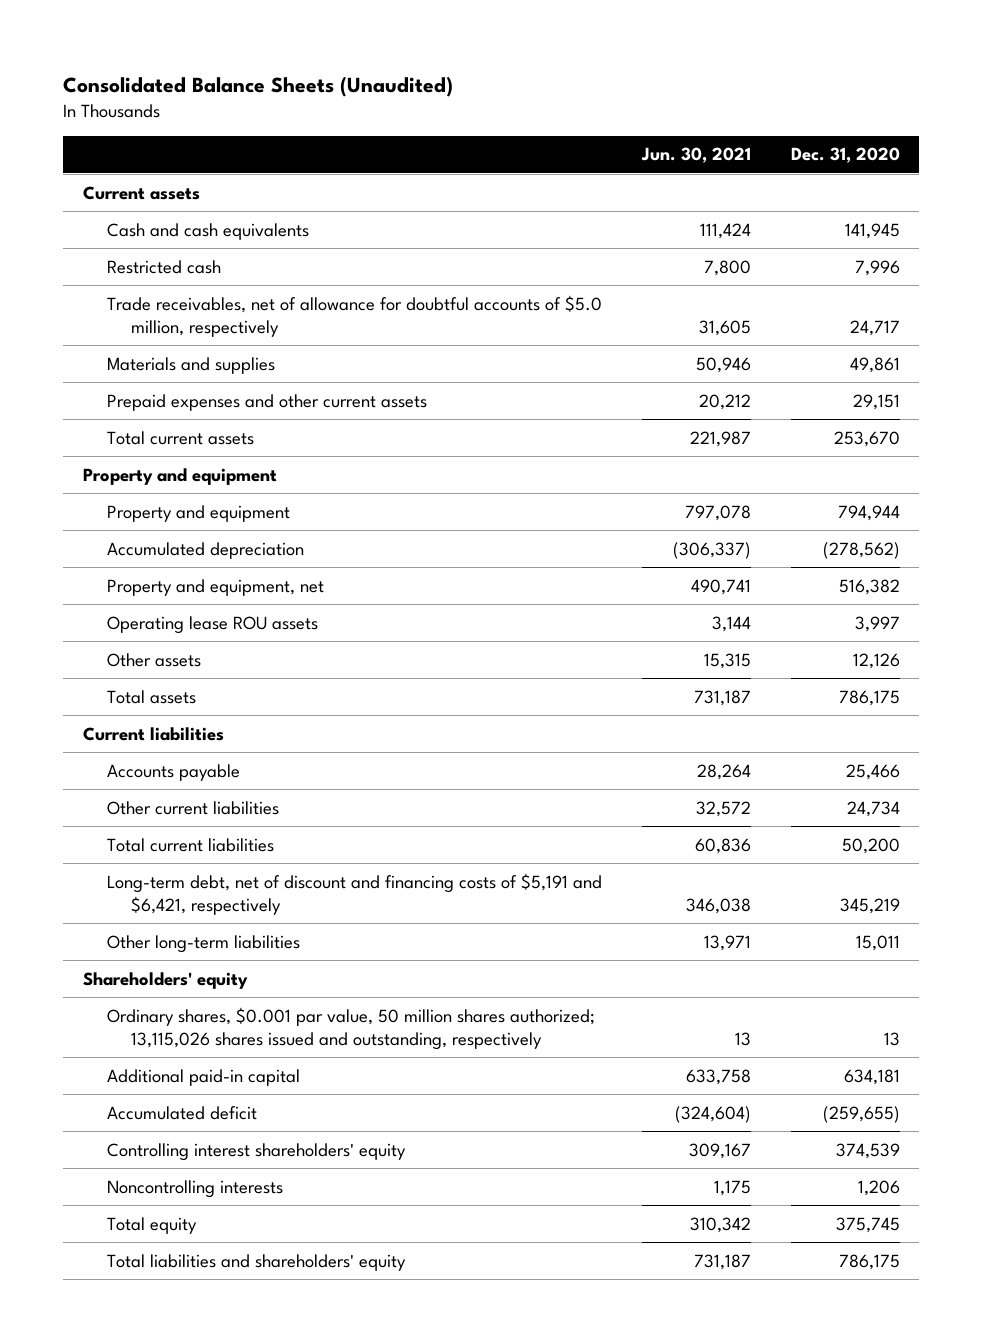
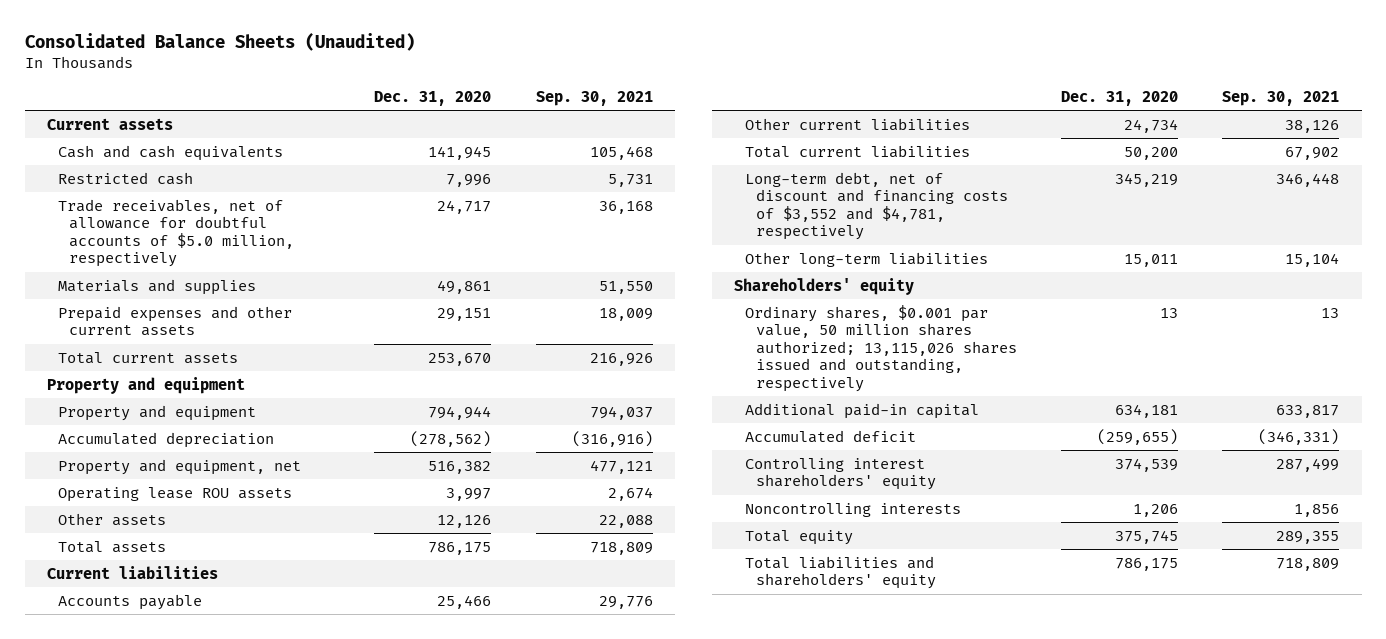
[640,147,751,164] Jun. 30, 2021 -> none
none -> [535,90,653,106] Sep. 30, 2021
[107,872,603,915] Long-term debt, net of discount and financing costs of $5,191 and $6,421, respectively -> [745,171,1009,241] Long-term debt, net of discount and financing costs of $3,552 and $4,781, respectively

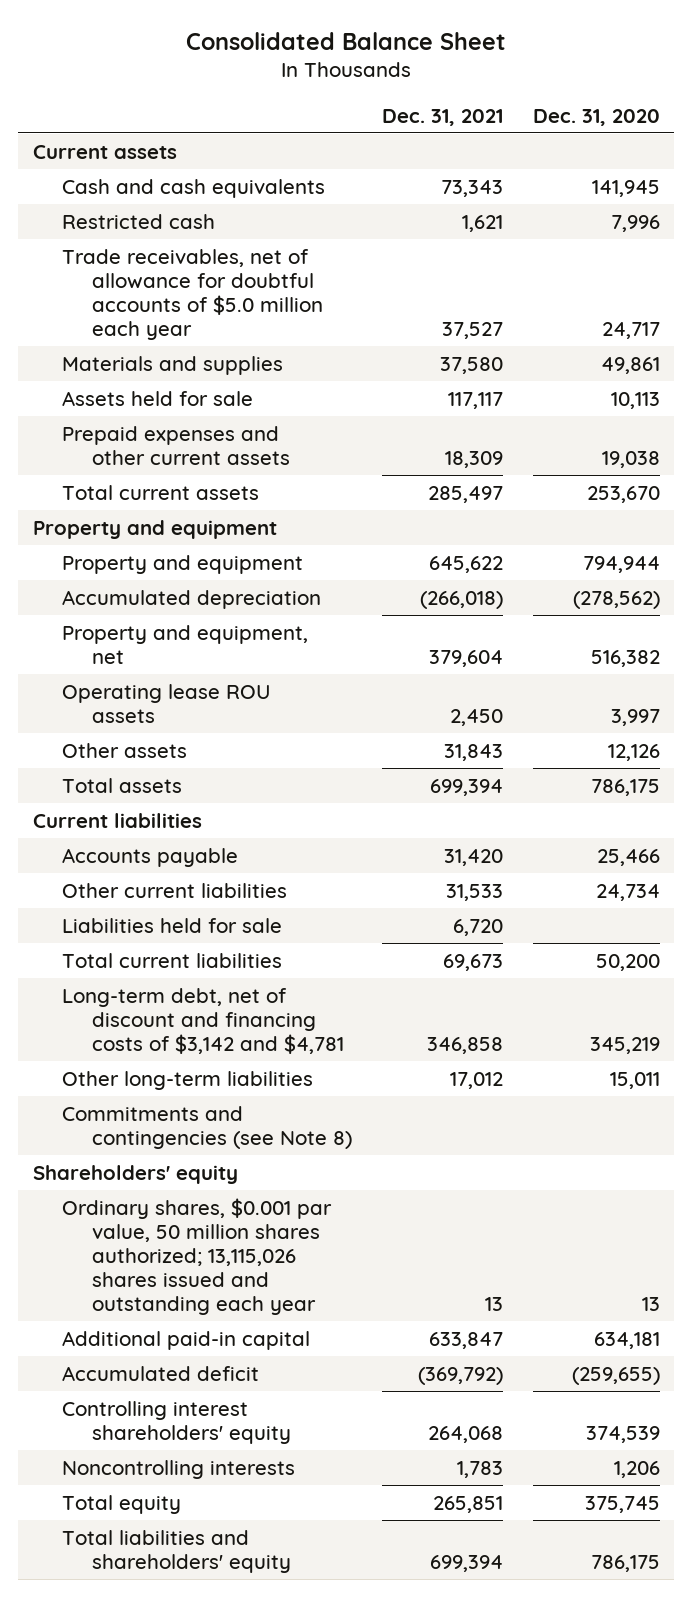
[24,33,415,52] Consolidated Balance Sheets (Unaudited) -> [186,31,507,50] Consolidated Balance Sheet
[535,90,653,106] Sep. 30, 2021 -> none
none -> [381,108,503,126] Dec. 31, 2021
[58,198,295,268] Trade receivables, net of allowance for doubtful accounts of $5.0 million, respectively -> [62,248,323,340] Trade receivables, net of allowance for doubtful accounts of $5.0 million each year
none -> [62,390,254,406] Assets held for sale
[437,307,492,321] 29,151 -> [601,450,660,468] 19,038
none -> [62,917,283,933] Liabilities held for sale
[745,171,1009,241] Long-term debt, net of discount and financing costs of $3,552 and $4,781, respectively -> [62,987,344,1054] Long-term debt, net of discount and financing costs of $3,142 and $4,781
none -> [62,1105,352,1149] Commitments and contingencies (see Note 8)
[745,304,1018,392] Ordinary shares, $0.001 par value, 50 million shares authorized; 13,115,026 shares issued and outstanding, respectively -> [62,1197,333,1316] Ordinary shares, $0.001 par value, 50 million shares authorized; 13,115,026 shares issued and outstanding each year

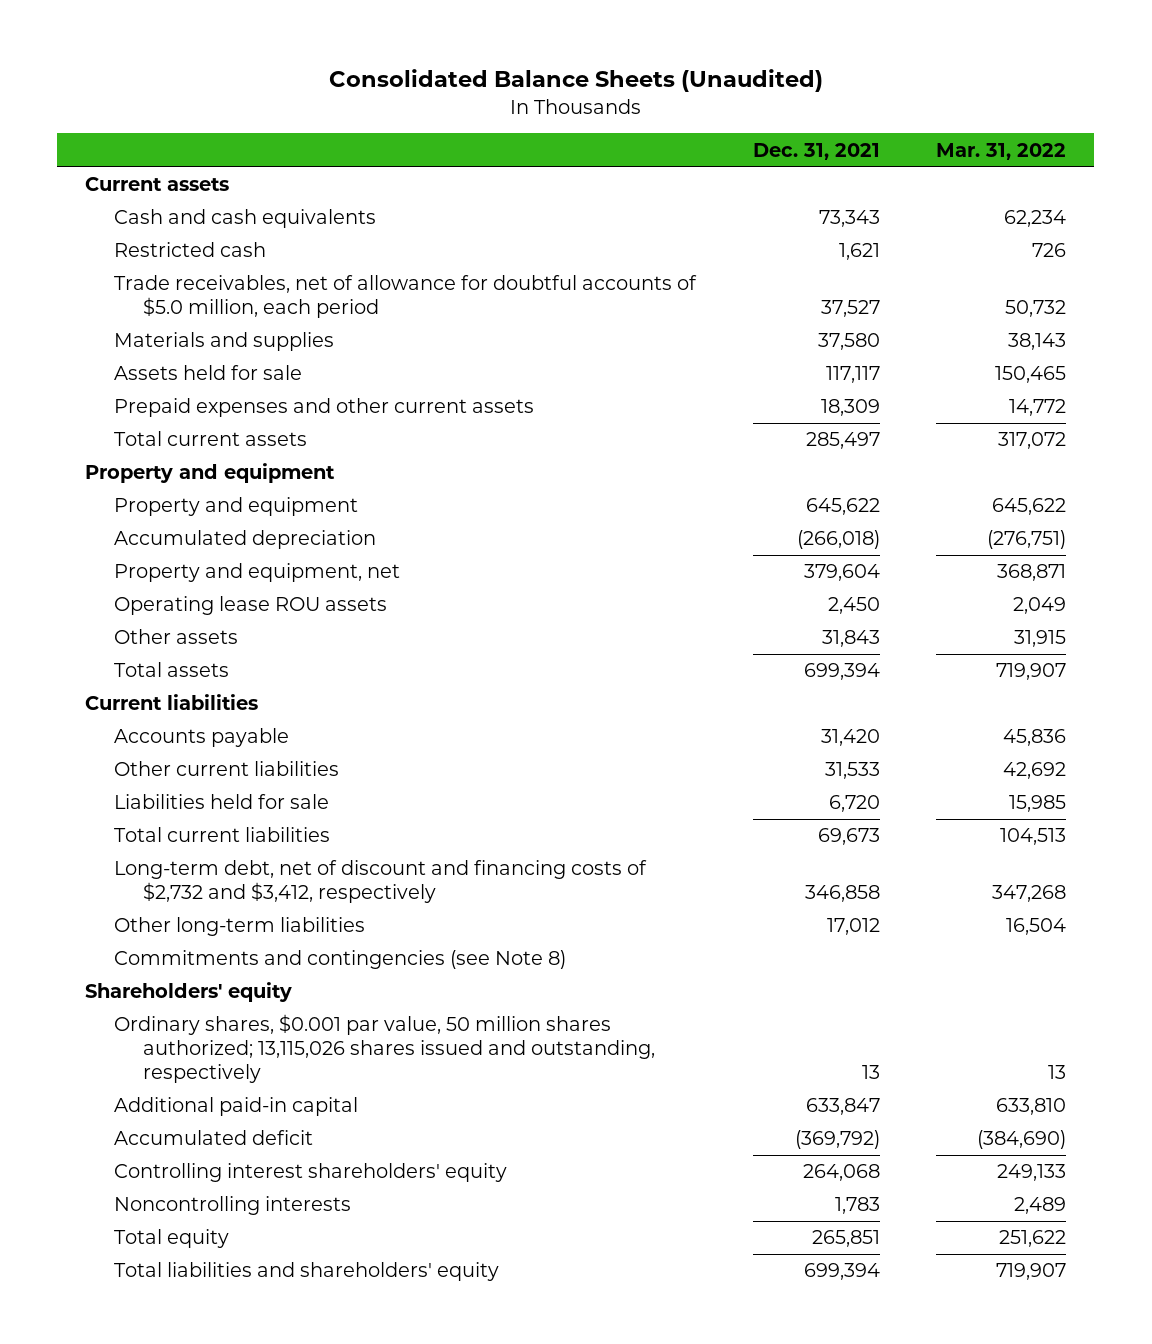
[186,31,507,50] Consolidated Balance Sheet -> [328,69,823,93] Consolidated Balance Sheets (Unaudited)
[532,108,660,126] Dec. 31, 2020 -> none
none -> [936,142,1067,160] Mar. 31, 2022
[62,248,323,340] Trade receivables, net of allowance for doubtful accounts of $5.0 million each year -> [114,275,698,319] Trade receivables, net of allowance for doubtful accounts of $5.0 million, each period
[62,987,344,1054] Long-term debt, net of discount and financing costs of $3,142 and $4,781 -> [114,860,648,904] Long-term debt, net of discount and financing costs of $2,732 and $3,412, respectively
[62,1197,333,1316] Ordinary shares, $0.001 par value, 50 million shares authorized; 13,115,026 shares issued and outstanding each year -> [114,1014,656,1084] Ordinary shares, $0.001 par value, 50 million shares authorized; 13,115,026 shares issued and outstanding, respectively

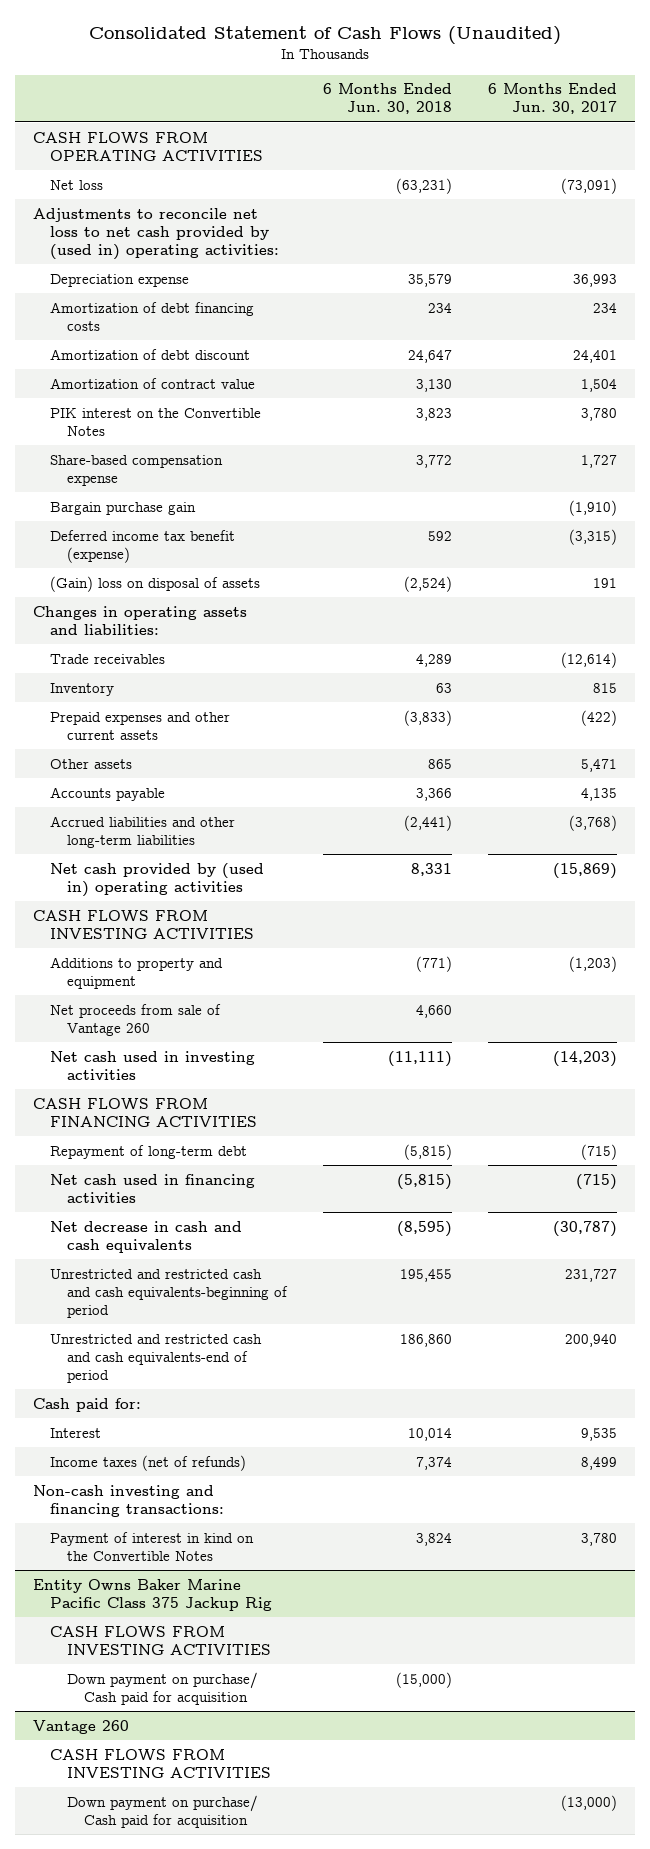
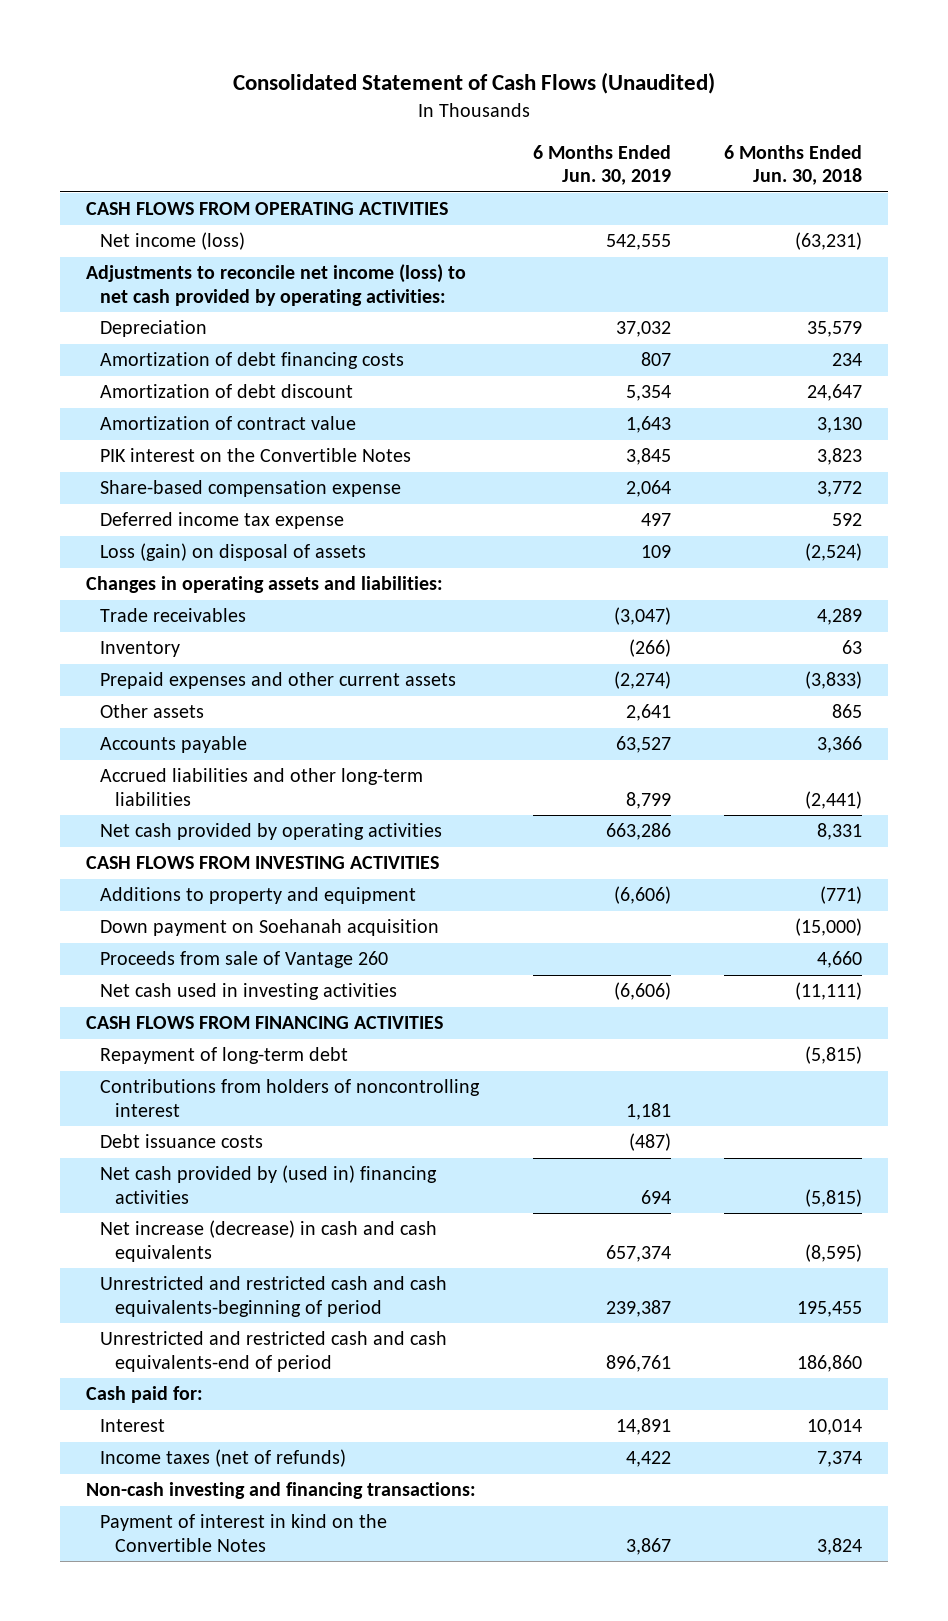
[487,83,617,115] 6 Months Ended Jun. 30, 2017 -> none
none -> [532,144,671,186] 6 Months Ended Jun. 30, 2019
[49,179,103,190] Net loss -> [100,232,246,251] Net income (loss)
[33,207,279,260] Adjustments to reconcile net loss to net cash provided by (used in) operating activities: -> [86,264,467,306] Adjustments to reconcile net income (loss) to net cash provided by operating activities:
[49,273,189,287] Depreciation expense -> [100,320,208,338] Depreciation
[49,501,196,515] Bargain purchase gain -> none
[49,529,235,563] Deferred income tax benefit (expense) -> [100,512,345,530] Deferred income tax expense
[49,575,260,592] (Gain) loss on disposal of assets -> [100,543,367,562] Loss (gain) on disposal of assets
[49,862,264,897] Net cash provided by (used in) operating activities -> [100,823,443,841] Net cash provided by operating activities
none -> [100,919,440,937] Down payment on Soehanah acquisition
[49,1003,221,1036] Net proceeds from sale of Vantage 260 -> [100,951,389,969] Proceeds from sale of Vantage 260
none -> [100,1079,481,1117] Contributions from holders of noncontrolling interest
none -> [100,1134,264,1149] Debt issuance costs
[49,1173,255,1203] Net cash used in financing activities -> [100,1165,438,1204] Net cash provided by (used in) financing activities
[49,1220,242,1253] Net decrease in cash and cash equivalents -> [100,1220,438,1262] Net increase (decrease) in cash and cash equivalents
[33,1578,272,1611] Entity Owns Baker Marine Pacific Class 375 Jackup Rig -> none
[49,1625,271,1655] CASH FLOWS FROM INVESTING ACTIVITIES -> none
[66,1671,258,1705] Down payment on purchase/ Cash paid for acquisition -> none
[33,1719,130,1734] Vantage 260 -> none
[49,1748,271,1778] CASH FLOWS FROM INVESTING ACTIVITIES -> none
[66,1794,258,1828] Down payment on purchase/ Cash paid for acquisition -> none

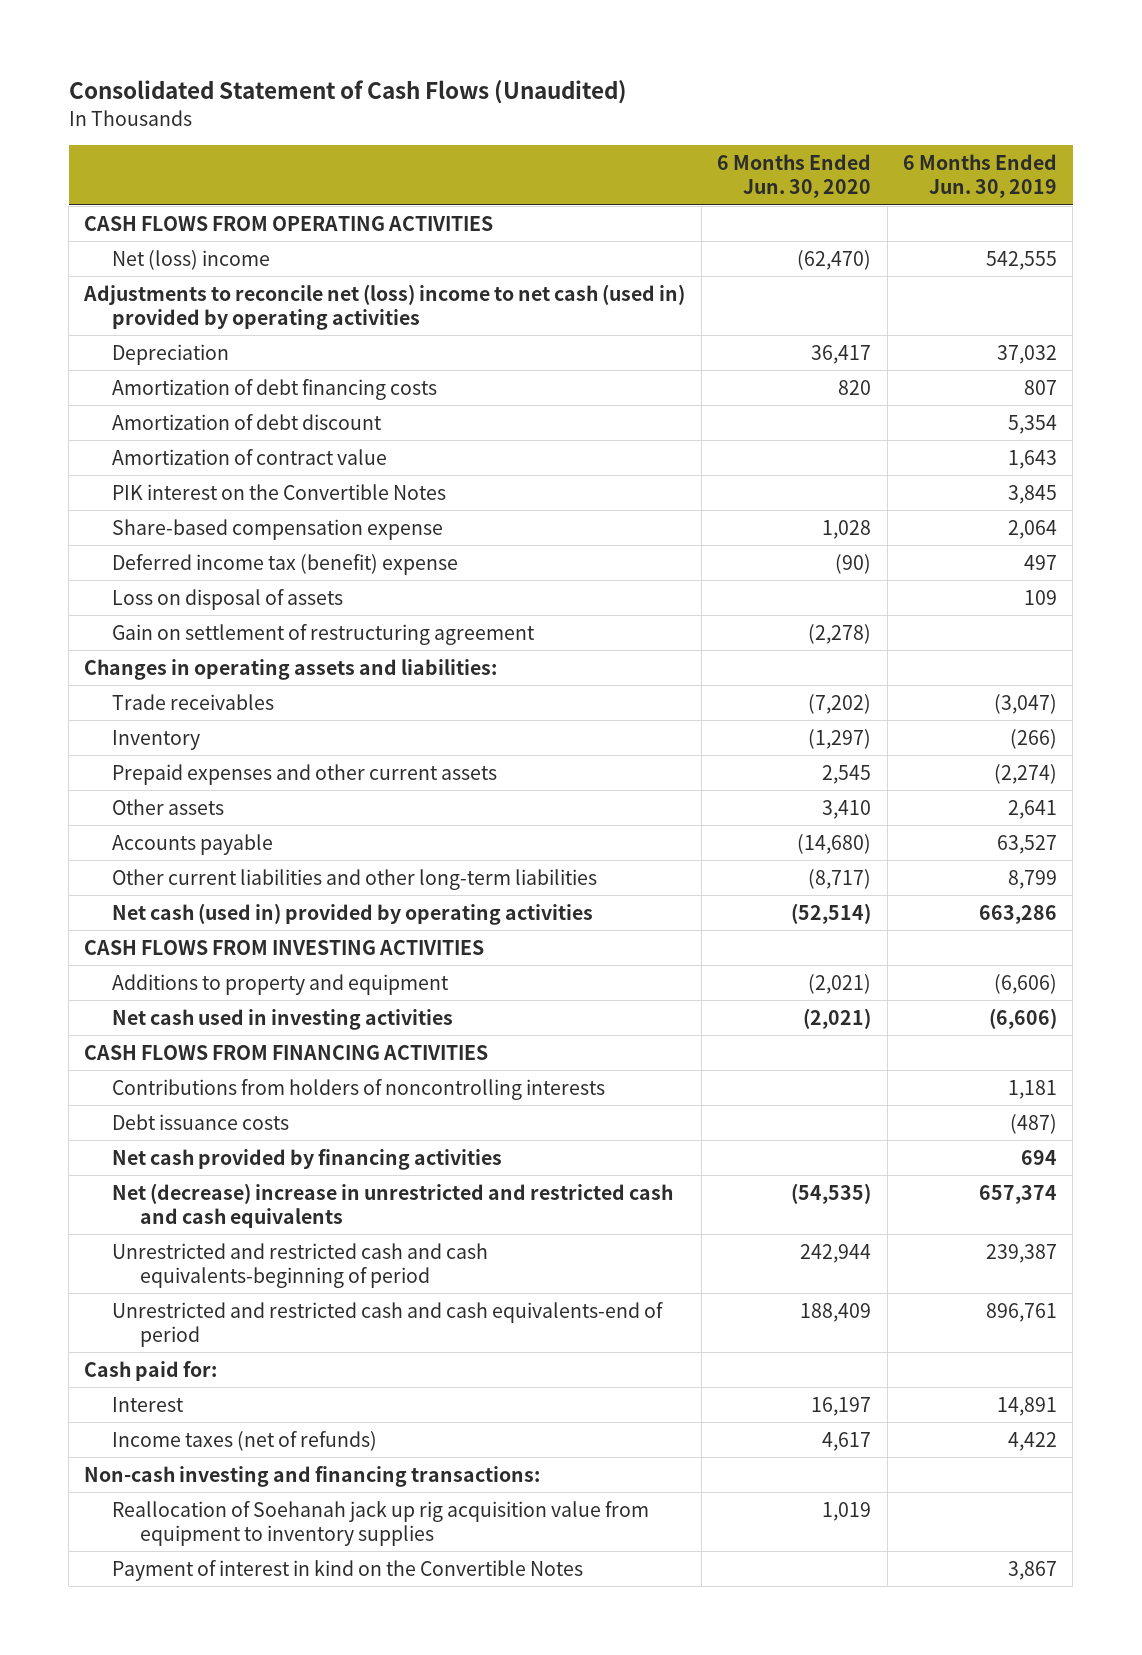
[723,144,862,186] 6 Months Ended Jun. 30, 2018 -> none
none -> [717,154,872,199] 6 Months Ended Jun. 30, 2020
[100,232,246,251] Net income (loss) -> [112,249,271,270] Net (loss) income
[86,264,467,306] Adjustments to reconcile net income (loss) to net cash provided by operating activities: -> [83,283,686,330] Adjustments to reconcile net (loss) income to net cash (used in) provided by operating activities
[100,512,345,530] Deferred income tax expense -> [112,553,459,575] Deferred income tax (benefit) expense
[100,543,367,562] Loss (gain) on disposal of assets -> [112,588,344,610] Loss on disposal of assets
none -> [112,623,536,645] Gain on settlement of restructuring agreement
[100,768,424,806] Accrued liabilities and other long-term liabilities -> [112,868,598,890] Other current liabilities and other long-term liabilities
[100,823,443,841] Net cash provided by operating activities -> [112,902,594,925] Net cash (used in) provided by operating activities
[100,919,440,937] Down payment on Soehanah acquisition -> none
[100,951,389,969] Proceeds from sale of Vantage 260 -> none
[100,1047,349,1065] Repayment of long-term debt -> none
[100,1079,481,1117] Contributions from holders of noncontrolling interest -> [112,1078,606,1100] Contributions from holders of noncontrolling interests
[100,1165,438,1204] Net cash provided by (used in) financing activities -> [112,1148,503,1170] Net cash provided by financing activities
[100,1220,438,1262] Net increase (decrease) in cash and cash equivalents -> [112,1182,674,1228] Net (decrease) increase in unrestricted and restricted cash and cash equivalents
none -> [112,1500,650,1546] Reallocation of Soehanah jack up rig acquisition value from equipment to inventory supplies

